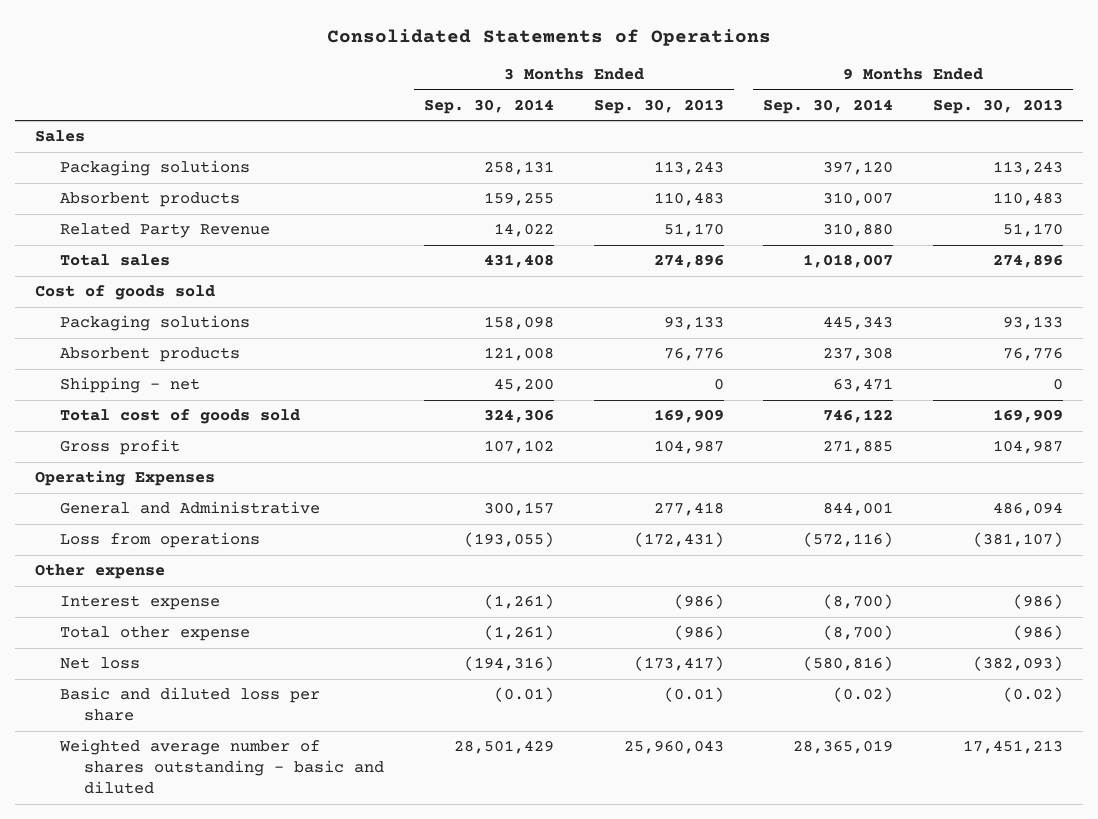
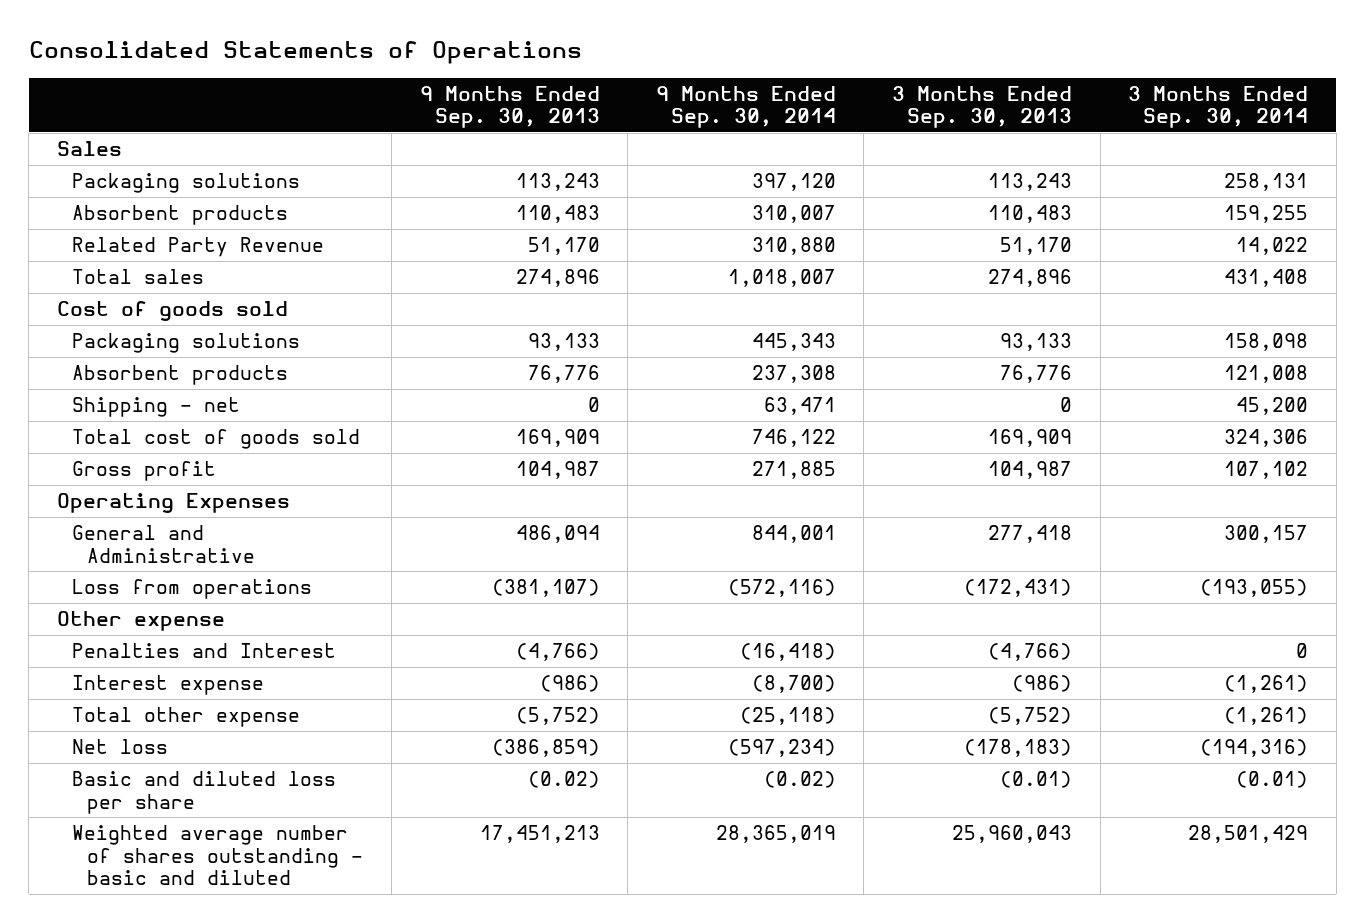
none -> [72,643,337,659] Penalties and Interest
[673,625,724,641] (986) -> [987,707,1072,726] (5,752)
[823,625,894,641] (8,700) -> [739,707,836,726] (25,118)
[1013,625,1064,641] (986) -> [515,707,600,726] (5,752)
[633,656,724,672] (173,417) -> [963,739,1072,758] (178,183)
[803,656,894,672] (580,816) -> [727,739,836,758] (597,234)
[973,656,1064,672] (382,093) -> [491,739,600,758] (386,859)

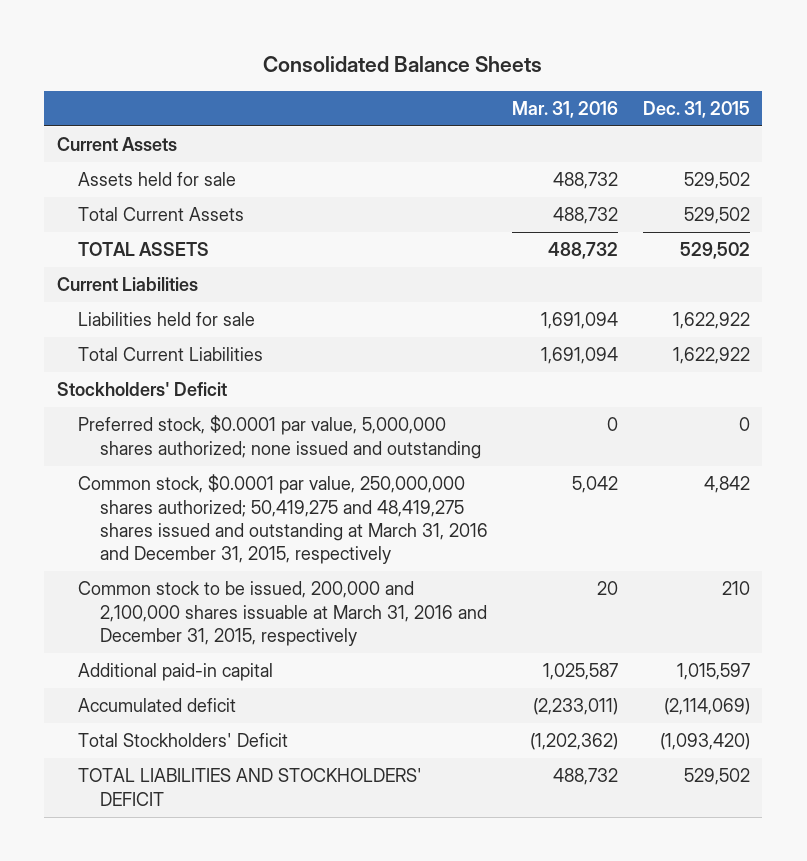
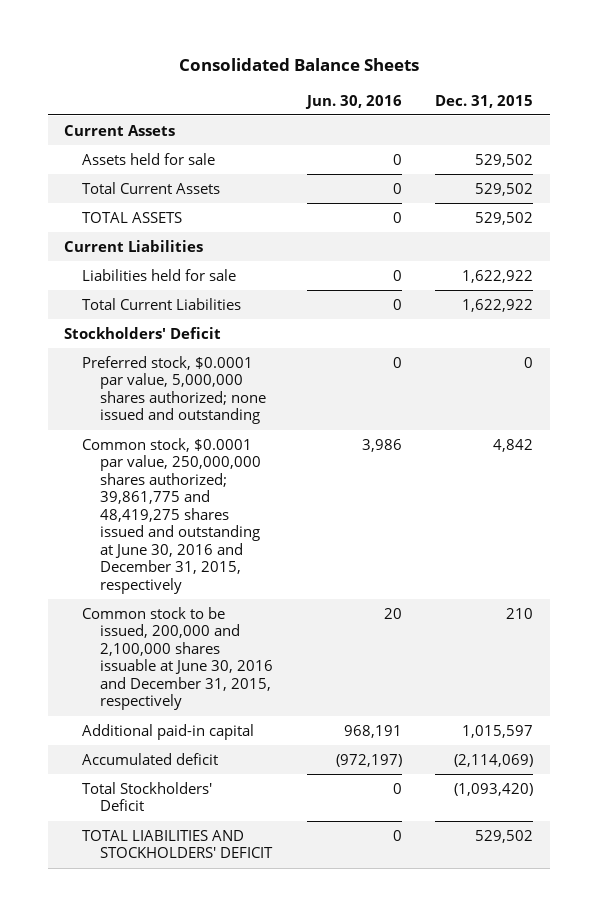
[512,100,619,118] Mar. 31, 2016 -> none
none -> [304,94,402,109] Jun. 30, 2016
[78,474,488,564] Common stock, $0.0001 par value, 250,000,000 shares authorized; 50,419,275 and 48,419,275 shares issued and outstanding at March 31, 2016 and December 31, 2015, respectively -> [82,437,262,594] Common stock, $0.0001 par value, 250,000,000 shares authorized; 39,861,775 and 48,419,275 shares issued and outstanding at June 30, 2016 and December 31, 2015, respectively
[78,581,487,646] Common stock to be issued, 200,000 and 2,100,000 shares issuable at March 31, 2016 and December 31, 2015, respectively -> [82,606,274,711] Common stock to be issued, 200,000 and 2,100,000 shares issuable at June 30, 2016 and December 31, 2015, respectively

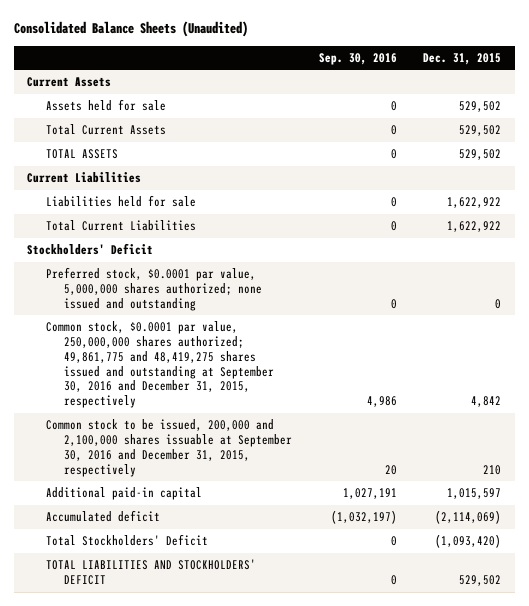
[178,57,419,71] Consolidated Balance Sheets -> [14,21,249,38] Consolidated Balance Sheets (Unaudited)
[304,94,402,109] Jun. 30, 2016 -> none
none -> [318,52,397,65] Sep. 30, 2016
[82,437,262,594] Common stock, $0.0001 par value, 250,000,000 shares authorized; 39,861,775 and 48,419,275 shares issued and outstanding at June 30, 2016 and December 31, 2015, respectively -> [45,321,275,409] Common stock, $0.0001 par value, 250,000,000 shares authorized; 49,861,775 and 48,419,275 shares issued and outstanding at September 30, 2016 and December 31, 2015, respectively
[82,606,274,711] Common stock to be issued, 200,000 and 2,100,000 shares issuable at June 30, 2016 and December 31, 2015, respectively -> [45,419,293,477] Common stock to be issued, 200,000 and 2,100,000 shares issuable at September 30, 2016 and December 31, 2015, respectively

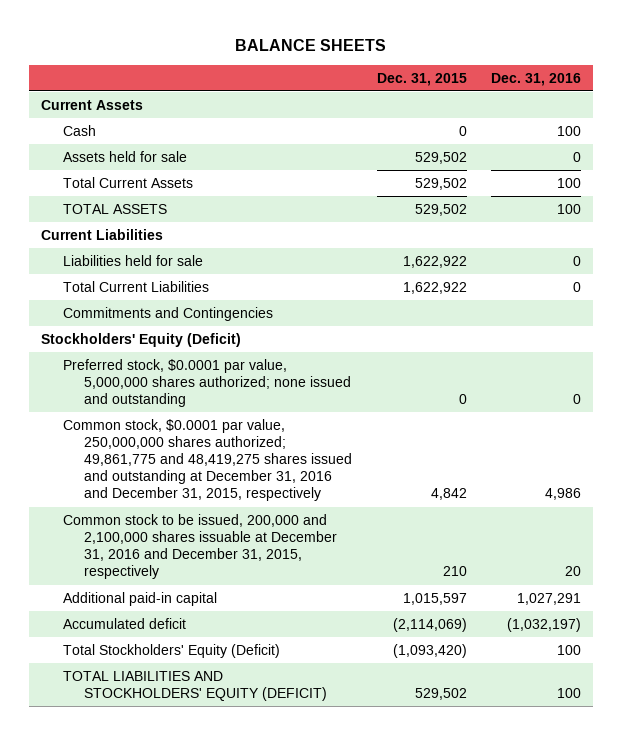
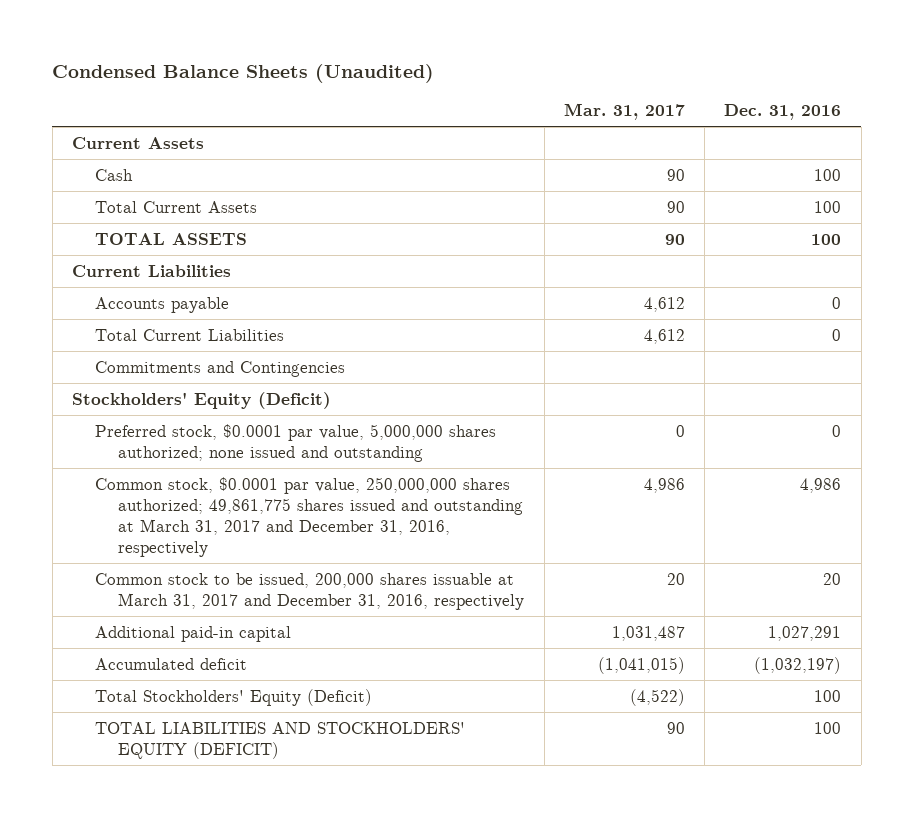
[235,38,387,51] BALANCE SHEETS -> [52,63,435,83] Condensed Balance Sheets (Unaudited)
[376,72,467,86] Dec. 31, 2015 -> none
none -> [563,102,685,120] Mar. 31, 2017
[62,150,187,162] Assets held for sale -> none
[62,254,203,266] Liabilities held for sale -> none
none -> [95,296,230,313] Accounts payable
[62,418,353,502] Common stock, $0.0001 par value, 250,000,000 shares authorized; 49,861,775 and 48,419,275 shares issued and outstanding at December 31, 2016 and December 31, 2015, respectively -> [95,476,524,557] Common stock, $0.0001 par value, 250,000,000 shares authorized; 49,861,775 shares issued and outstanding at March 31, 2017 and December 31, 2016, respectively
[62,513,338,580] Common stock to be issued, 200,000 and 2,100,000 shares issuable at December 31, 2016 and December 31, 2015, respectively -> [95,572,525,610] Common stock to be issued, 200,000 shares issuable at March 31, 2017 and December 31, 2016, respectively

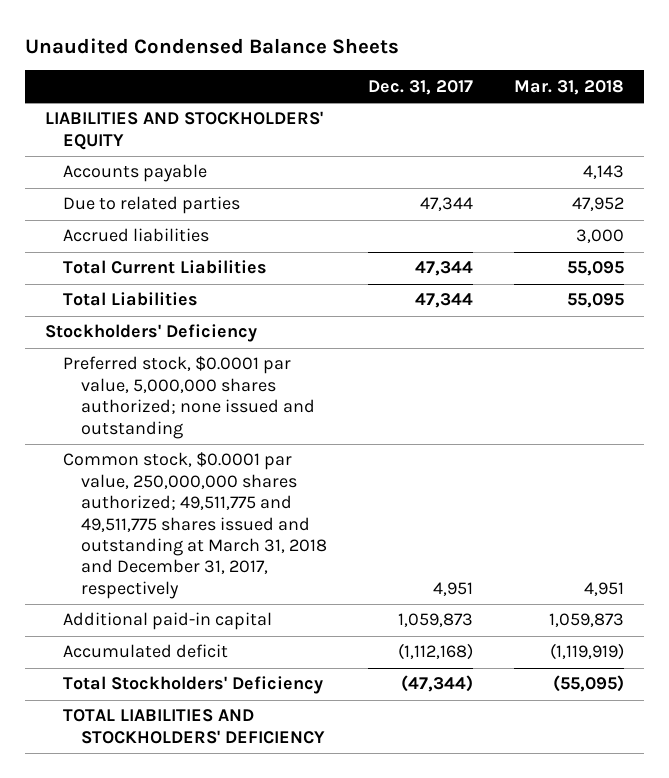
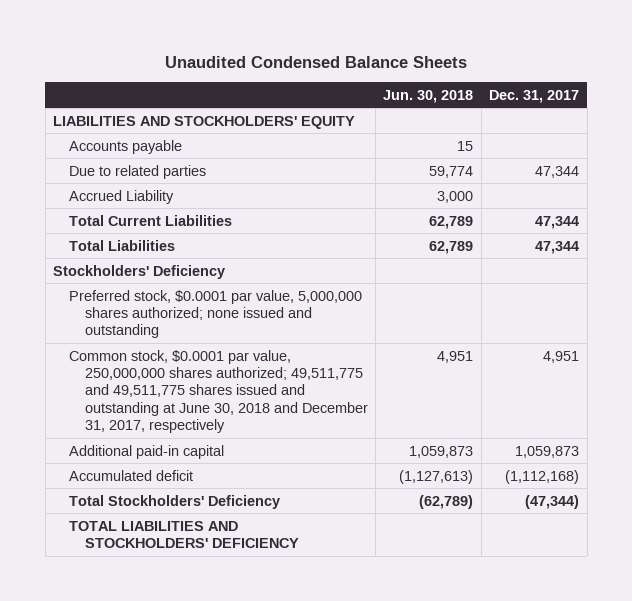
[514,79,625,95] Mar. 31, 2018 -> none
none -> [383,89,474,103] Jun. 30, 2018
[63,228,210,243] Accrued liabilities -> [69,189,175,204] Accrued Liability
[63,452,328,599] Common stock, $0.0001 par value, 250,000,000 shares authorized; 49,511,775 and 49,511,775 shares issued and outstanding at March 31, 2018 and December 31, 2017, respectively -> [69,349,368,433] Common stock, $0.0001 par value, 250,000,000 shares authorized; 49,511,775 and 49,511,775 shares issued and outstanding at June 30, 2018 and December 31, 2017, respectively

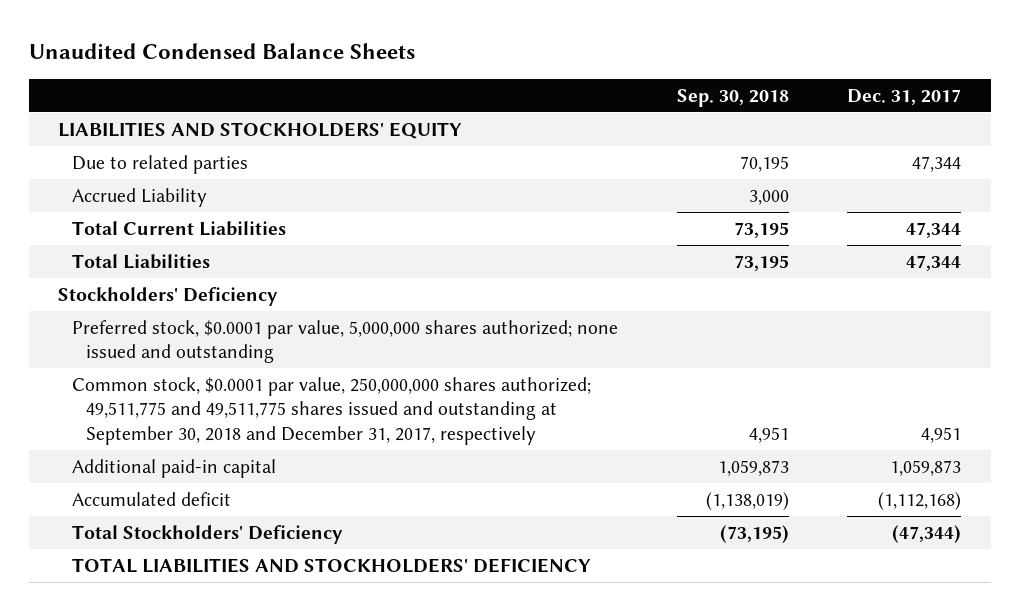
[383,89,474,103] Jun. 30, 2018 -> none
none -> [676,88,789,107] Sep. 30, 2018
[69,139,183,154] Accounts payable -> none
[69,349,368,433] Common stock, $0.0001 par value, 250,000,000 shares authorized; 49,511,775 and 49,511,775 shares issued and outstanding at June 30, 2018 and December 31, 2017, respectively -> [72,376,592,445] Common stock, $0.0001 par value, 250,000,000 shares authorized; 49,511,775 and 49,511,775 shares issued and outstanding at September 30, 2018 and December 31, 2017, respectively

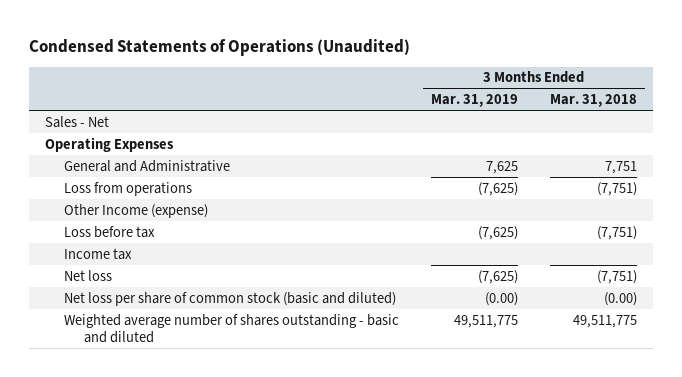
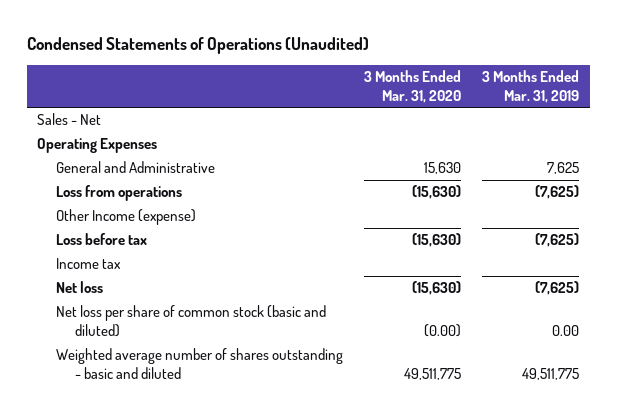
[549,94,637,108] Mar. 31, 2018 -> none
none -> [364,70,462,103] 3 Months Ended Mar. 31, 2020
[485,291,519,306] (0.00) -> [552,325,580,337] 0.00

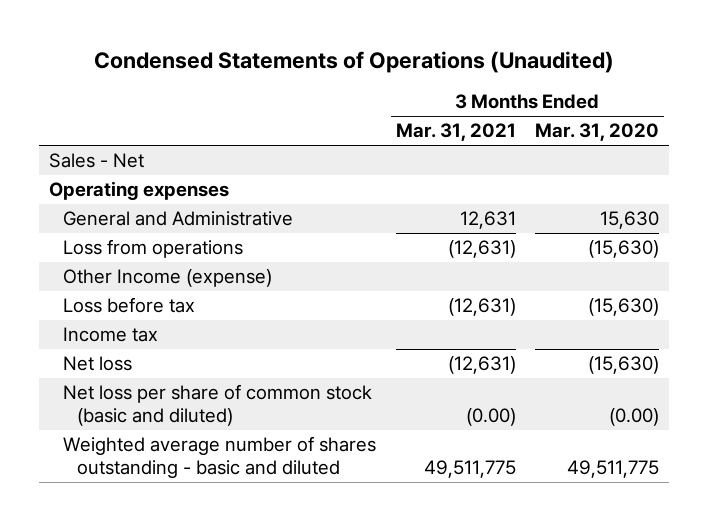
[482,70,580,103] 3 Months Ended Mar. 31, 2019 -> none
none -> [395,123,516,142] Mar. 31, 2021
[37,138,158,154] Operating Expenses -> [48,181,229,201] Operating expenses

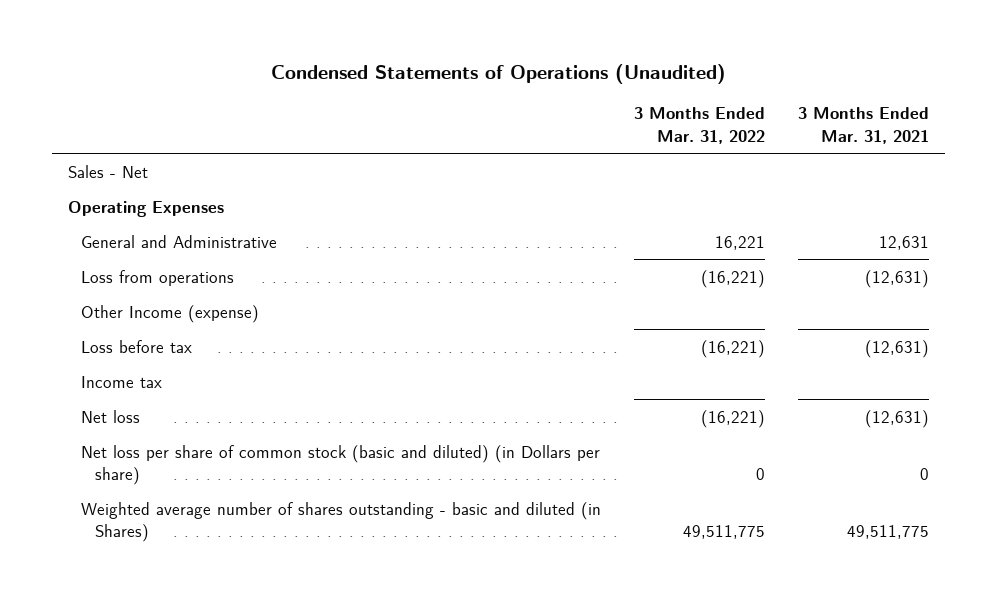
[535,123,660,142] Mar. 31, 2020 -> none
none -> [634,107,766,144] 3 Months Ended Mar. 31, 2022
[48,181,229,201] Operating expenses -> [68,200,225,217] Operating Expenses
[63,384,373,427] Net loss per share of common stock (basic and diluted) -> [81,444,601,485] Net loss per share of common stock (basic and diluted) (in Dollars per share)
[465,408,516,427] (0.00) -> [919,467,929,480] 0
[63,436,377,479] Weighted average number of shares outstanding - basic and diluted -> [81,501,602,542] Weighted average number of shares outstanding - basic and diluted (in Shares)

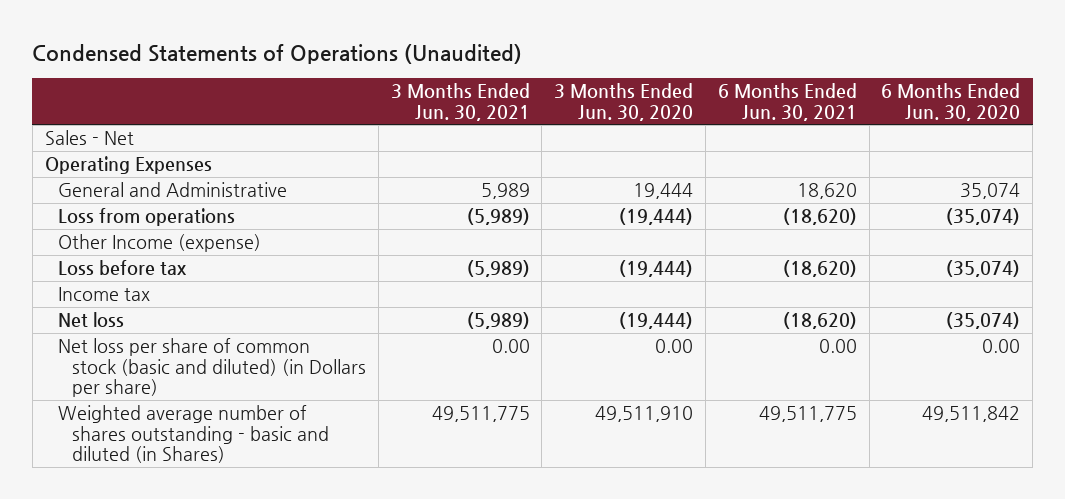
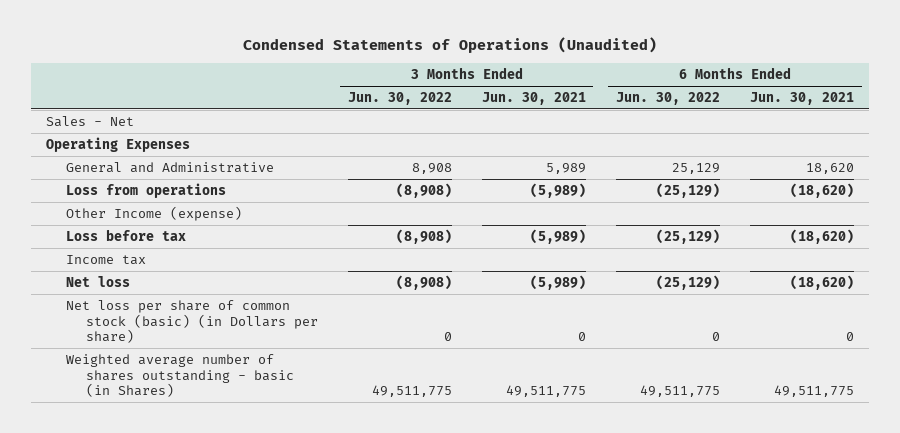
[554,83,694,121] 3 Months Ended Jun. 30, 2020 -> none
[881,83,1021,121] 6 Months Ended Jun. 30, 2020 -> none
none -> [347,91,452,105] Jun. 30, 2022
none -> [615,91,720,105] Jun. 30, 2022
[58,338,367,398] Net loss per share of common stock (basic and diluted) (in Dollars per share) -> [65,299,318,344] Net loss per share of common stock (basic) (in Dollars per share)
[491,339,530,354] 0.00 -> [577,332,586,342] 0
[818,339,857,354] 0.00 -> [846,332,855,342] 0
[58,405,330,464] Weighted average number of shares outstanding - basic and diluted (in Shares) -> [65,353,294,398] Weighted average number of shares outstanding - basic (in Shares)

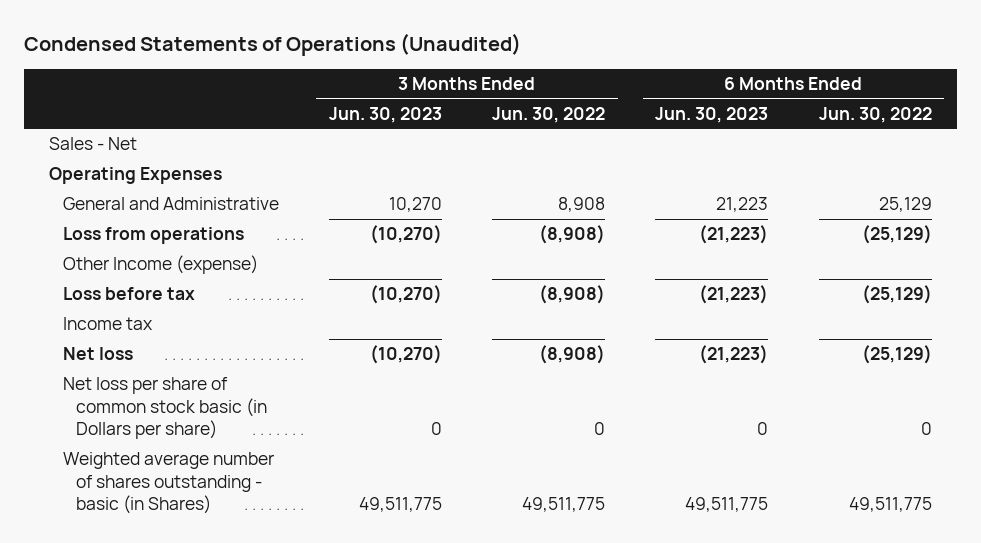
[481,91,586,105] Jun. 30, 2021 -> none
[750,91,855,105] Jun. 30, 2021 -> none
none -> [328,106,442,123] Jun. 30, 2023
none -> [655,106,769,123] Jun. 30, 2023
[65,299,318,344] Net loss per share of common stock (basic) (in Dollars per share) -> [62,377,268,440] Net loss per share of common stock basic (in Dollars per share)

